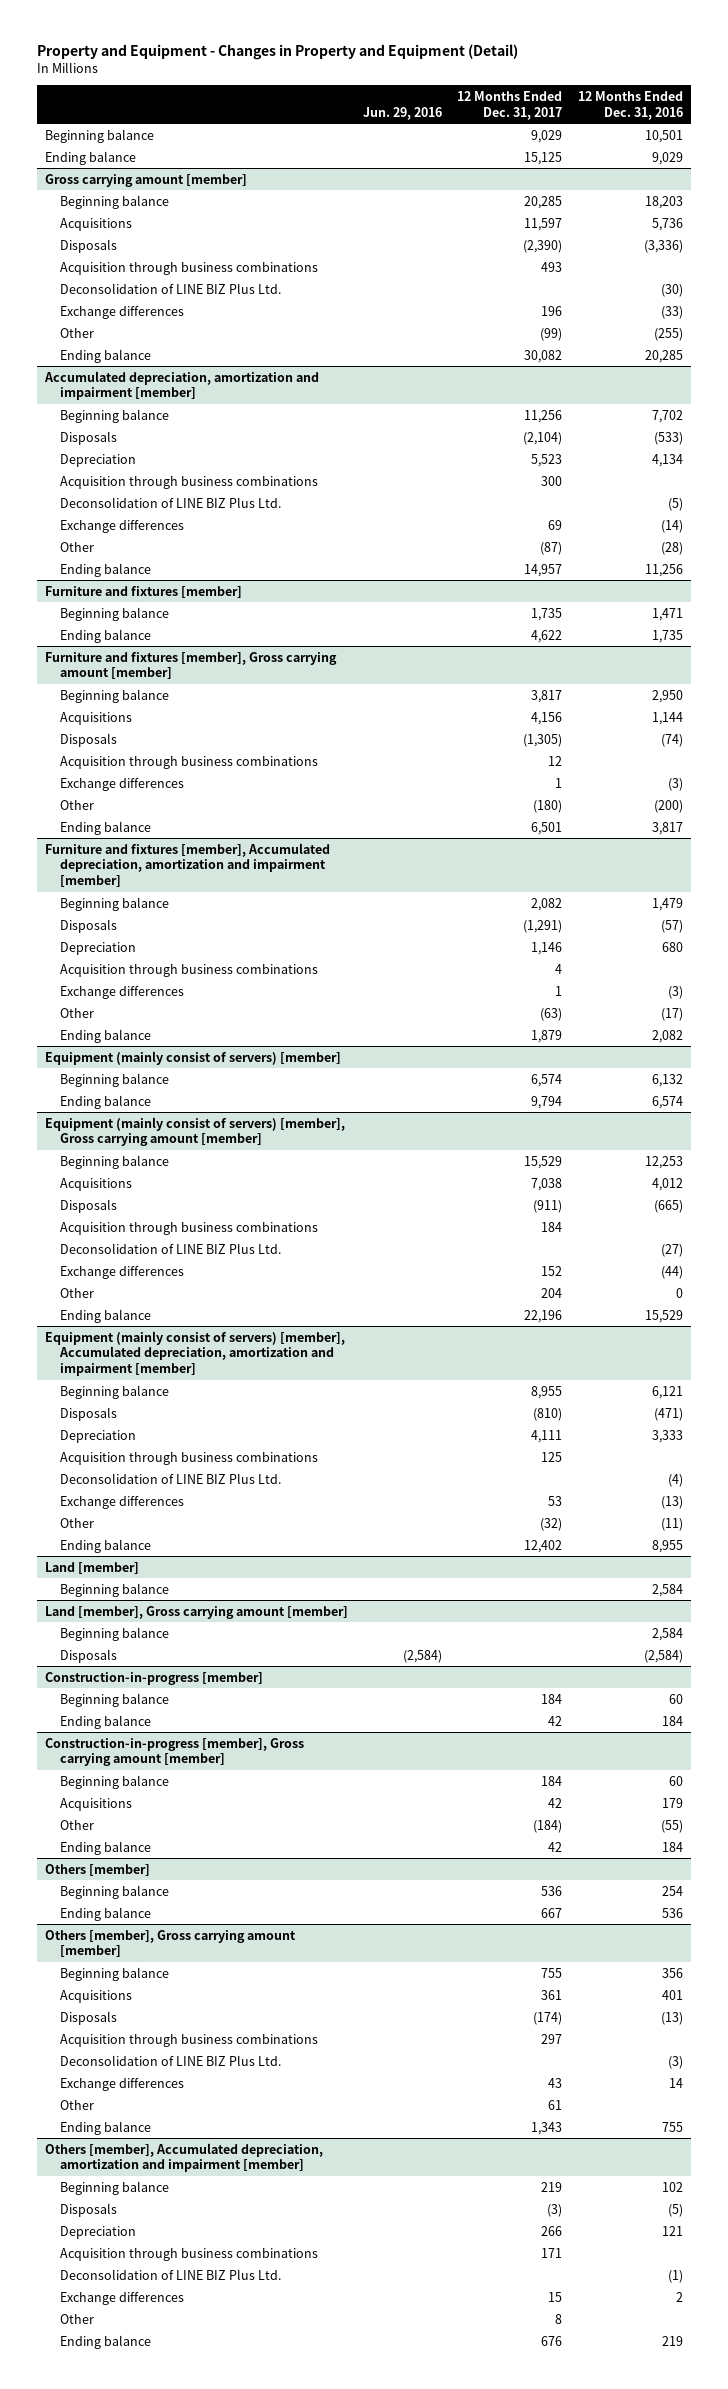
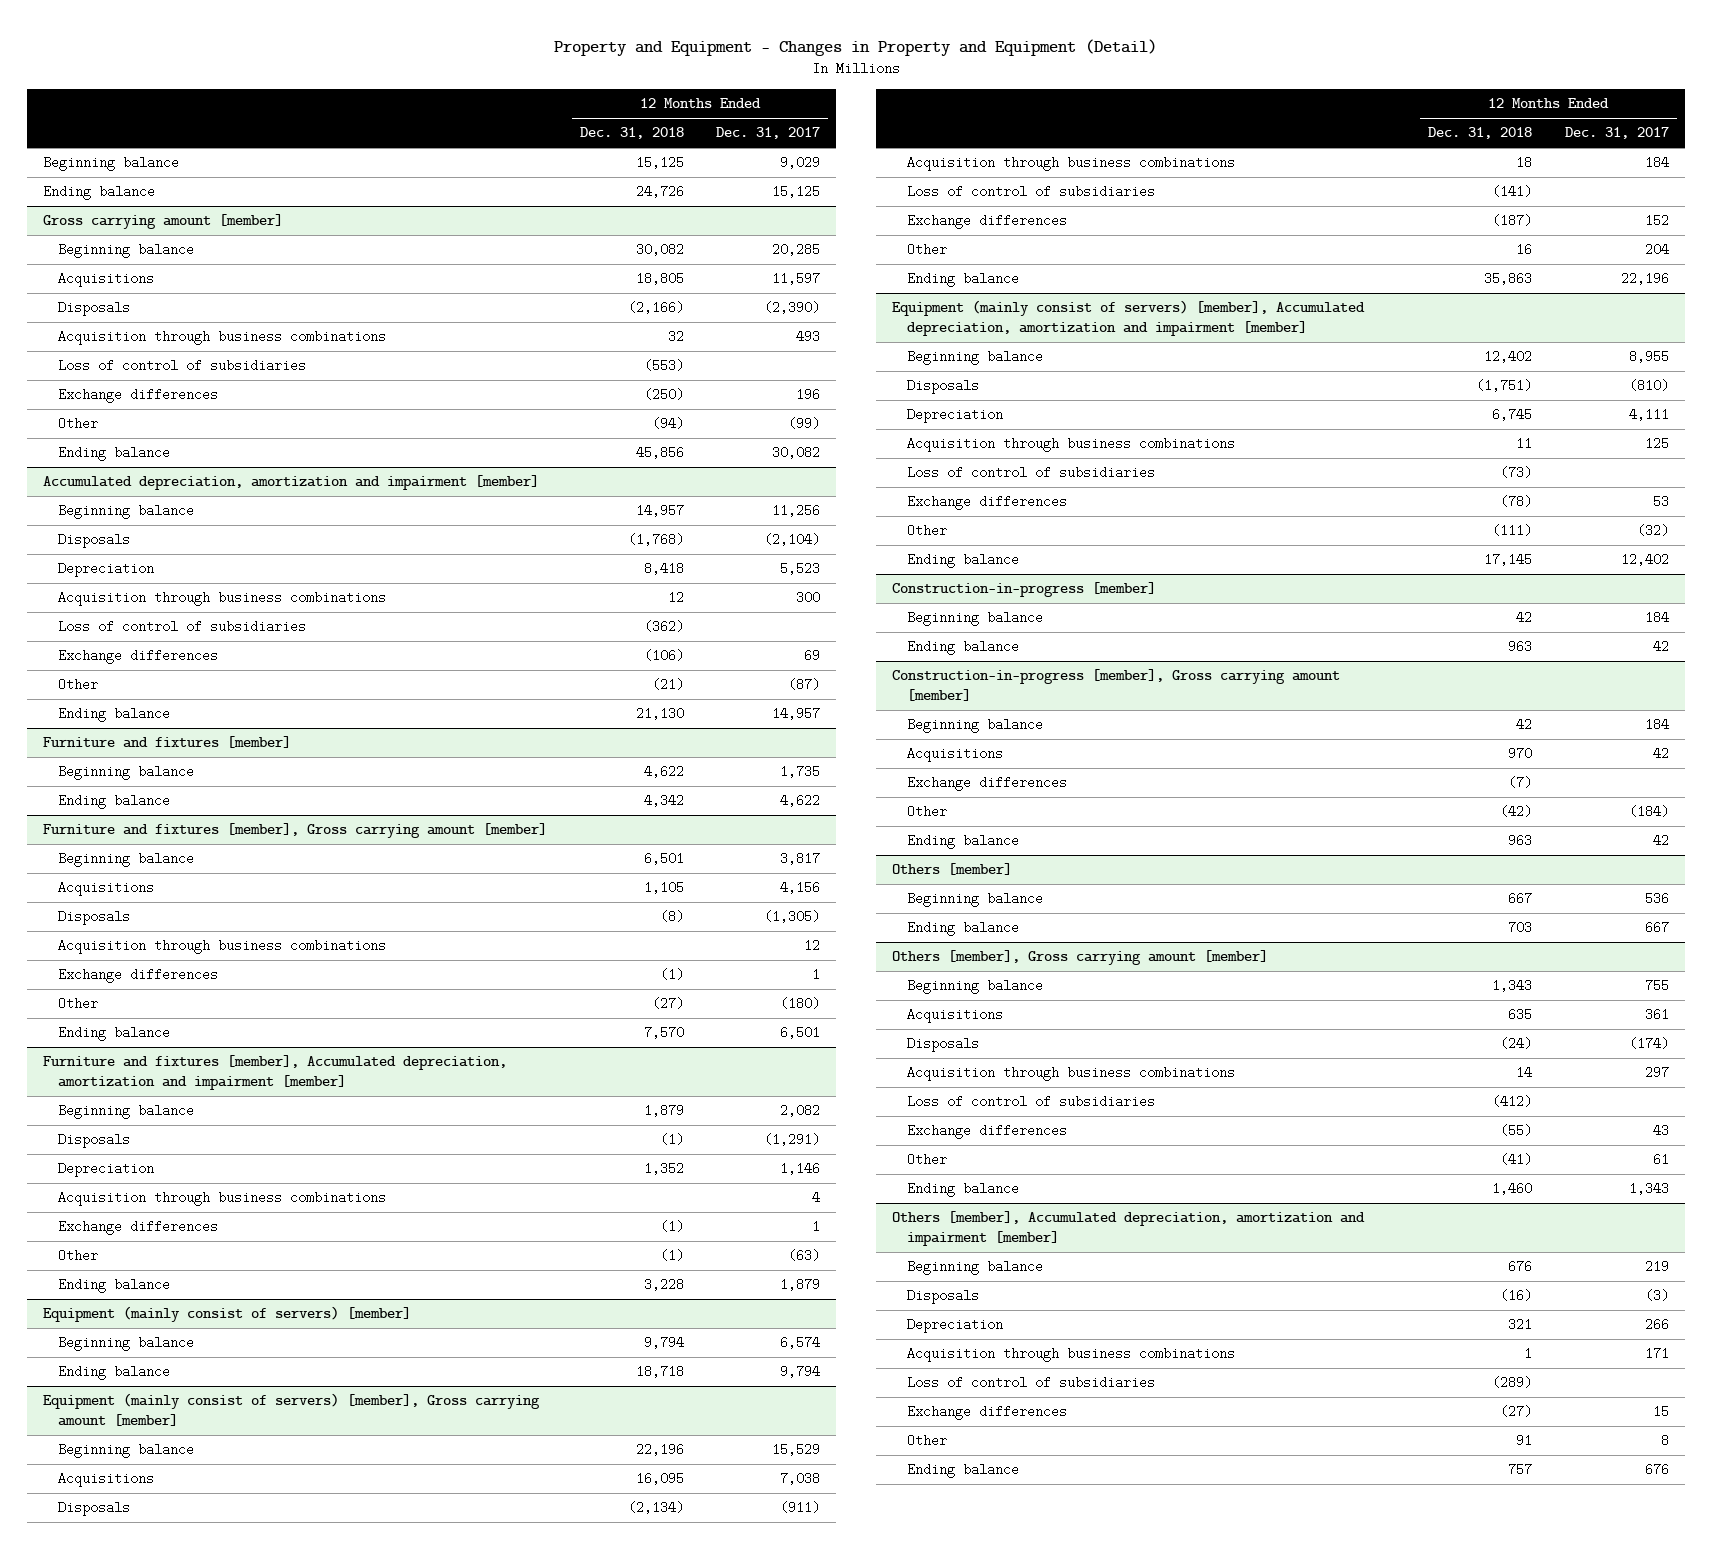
[363,106,443,120] Jun. 29, 2016 -> none
[577,90,683,120] 12 Months Ended Dec. 31, 2016 -> none
none -> [579,127,684,140] Dec. 31, 2018
[59,282,281,294] Deconsolidation of LINE BIZ Plus Ltd. -> [58,359,307,373] Loss of control of subsidiaries
[59,496,281,508] Deconsolidation of LINE BIZ Plus Ltd. -> [58,620,307,634] Loss of control of subsidiaries
[59,1242,281,1254] Deconsolidation of LINE BIZ Plus Ltd. -> [906,185,1155,199] Loss of control of subsidiaries
[59,1472,281,1484] Deconsolidation of LINE BIZ Plus Ltd. -> [906,466,1155,480] Loss of control of subsidiaries
[44,1561,139,1574] Land [member] -> none
[59,1582,169,1597] Beginning balance -> none
[44,1605,348,1619] Land [member], Gross carrying amount [member] -> none
[59,1626,169,1641] Beginning balance -> none
[59,1648,117,1663] Disposals -> none
none -> [906,776,1067,792] Exchange differences
[59,2054,281,2066] Deconsolidation of LINE BIZ Plus Ltd. -> [906,1095,1155,1109] Loss of control of subsidiaries
[59,2268,281,2280] Deconsolidation of LINE BIZ Plus Ltd. -> [906,1376,1155,1390] Loss of control of subsidiaries

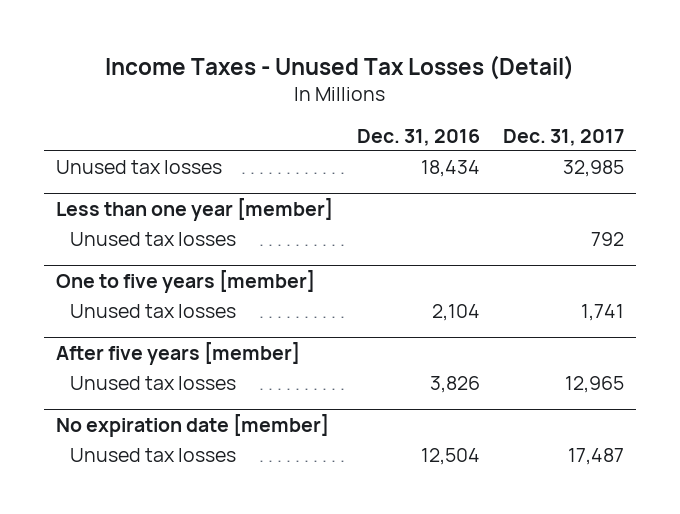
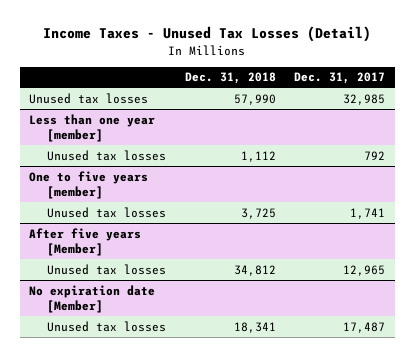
[356,128,480,146] Dec. 31, 2016 -> none
none -> [184,72,276,85] Dec. 31, 2018
[56,341,301,365] After five years [member] -> [29,227,142,256] After five years [Member]
[56,413,330,437] No expiration date [member] -> [29,284,156,313] No expiration date [Member]

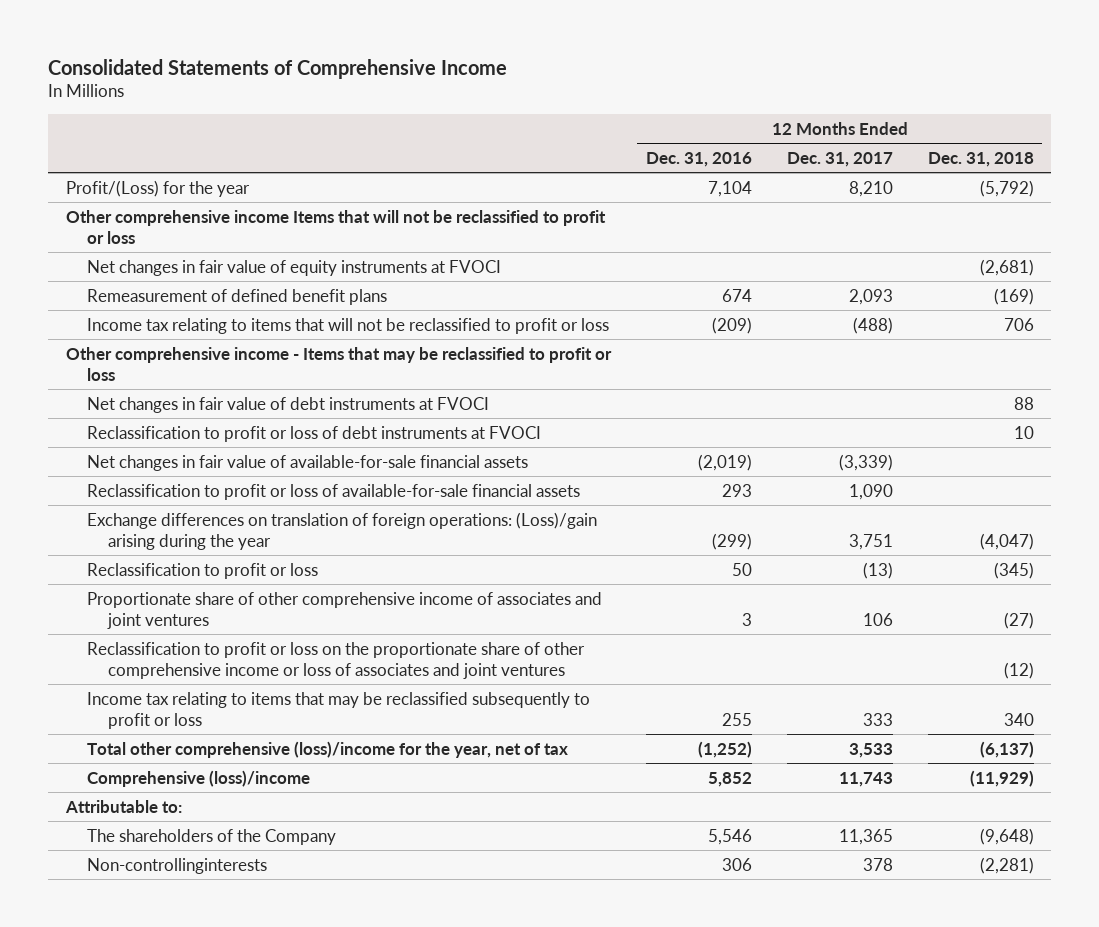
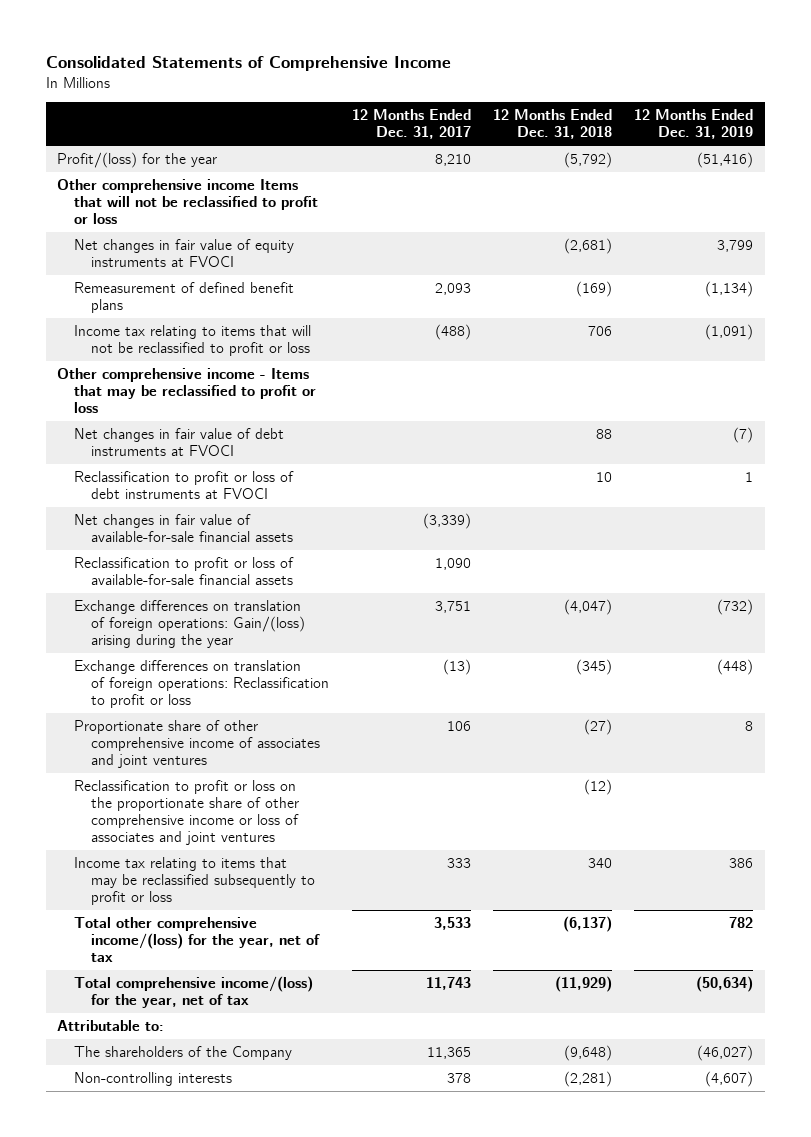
[645,151,752,167] Dec. 31, 2016 -> none
none -> [634,109,754,139] 12 Months Ended Dec. 31, 2019
[65,179,250,197] Profit/(Loss) for the year -> [57,151,218,168] Profit/(loss) for the year
[86,511,597,550] Exchange differences on translation of foreign operations: (Loss)/gain arising during the year -> [74,599,306,648] Exchange differences on translation of foreign operations: Gain/(loss) arising during the year
[86,562,318,579] Reclassification to profit or loss -> [74,659,330,708] Exchange differences on translation of foreign operations: Reclassification to profit or loss
[86,740,568,758] Total other comprehensive (loss)/income for the year, net of tax -> [74,916,321,962] Total other comprehensive income/(loss) for the year, net of tax
[86,769,310,787] Comprehensive (loss)/income -> [74,975,314,1008] Total comprehensive income/(loss) for the year, net of tax
[86,857,267,874] Non-controllinginterests -> [74,1071,233,1086] Non-controlling interests

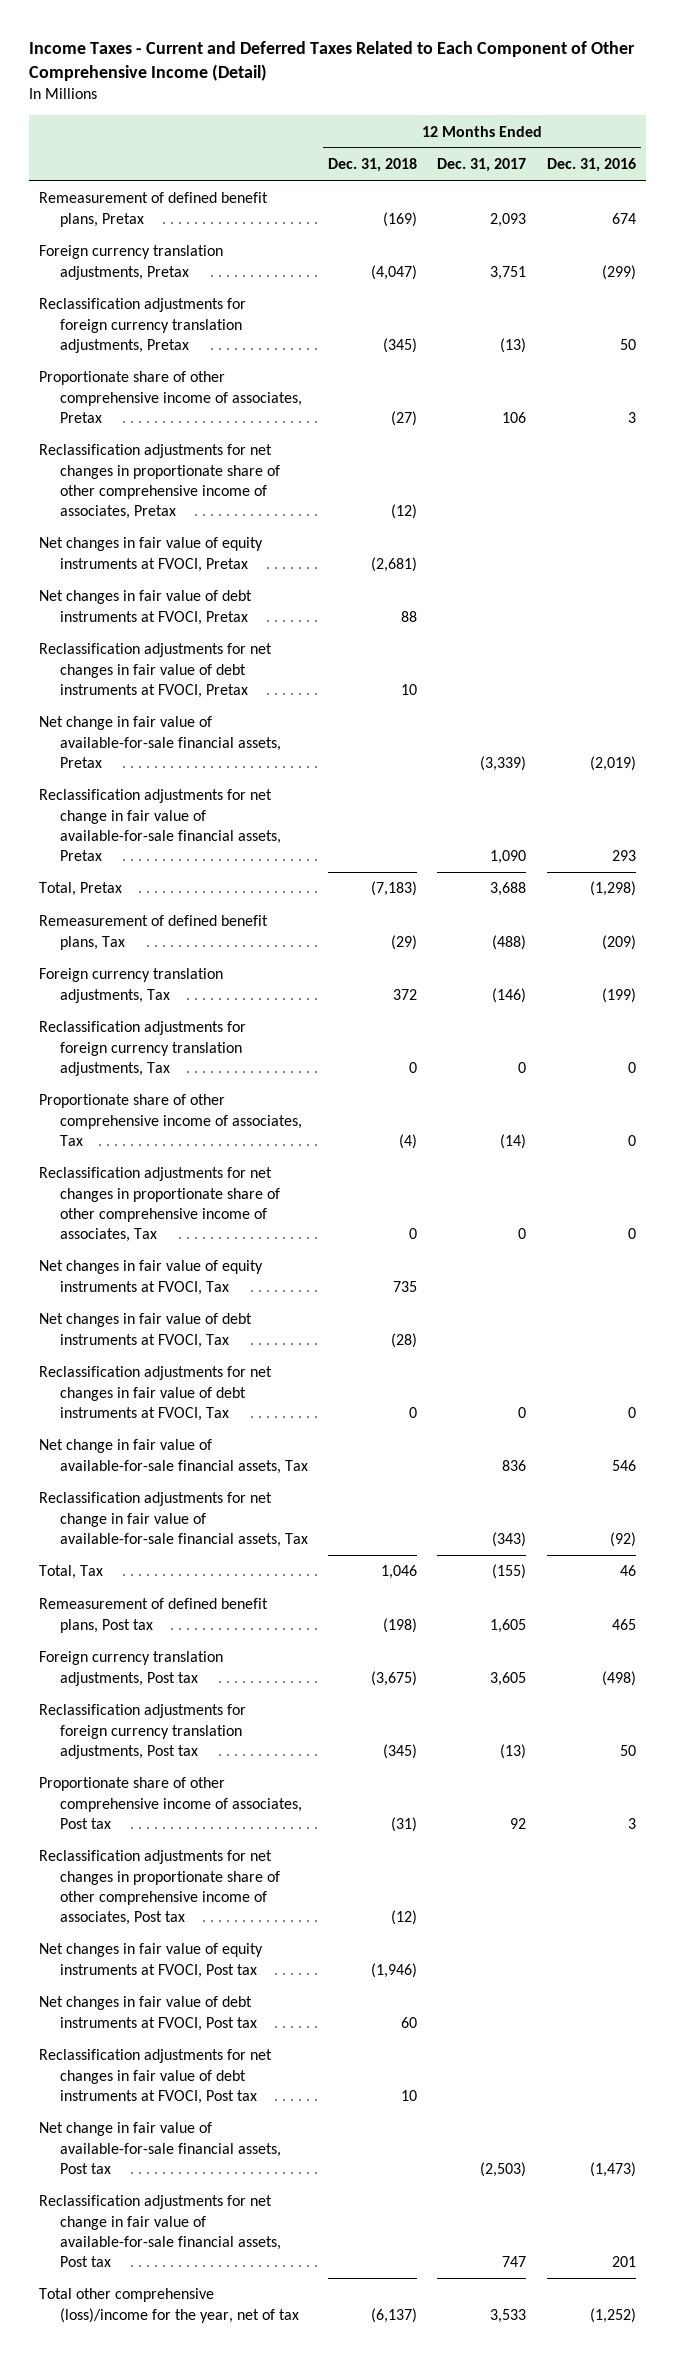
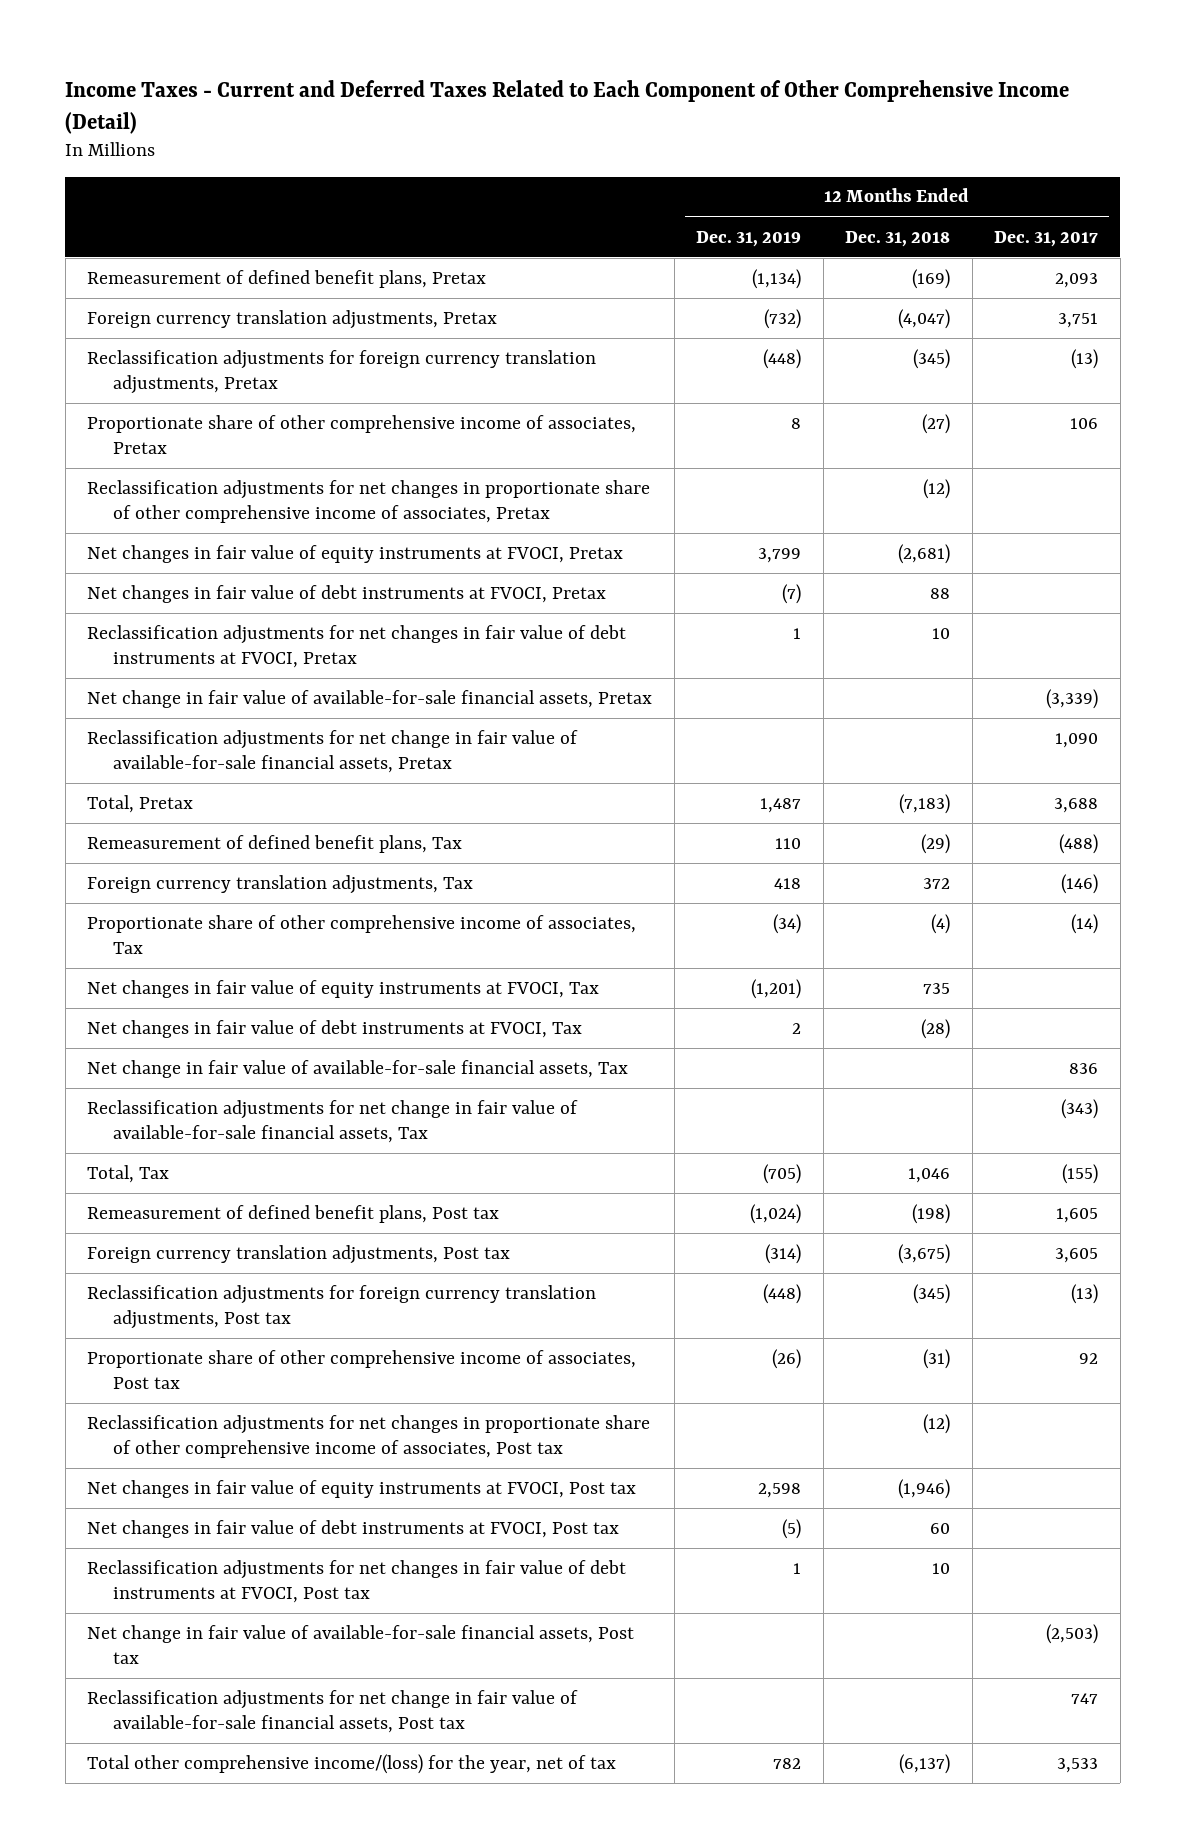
[546,158,636,173] Dec. 31, 2016 -> none
none -> [696,230,802,247] Dec. 31, 2019
[39,1021,247,1076] Reclassification adjustments for foreign currency translation adjustments, Tax -> none
[39,1167,280,1243] Reclassification adjustments for net changes in proportionate share of other comprehensive income of associates, Tax -> none
[39,1366,273,1421] Reclassification adjustments for net changes in fair value of debt instruments at FVOCI, Tax -> none
[39,2288,299,2323] Total other comprehensive (loss)/income for the year, net of tax -> [87,1753,617,1774] Total other comprehensive income/(loss) for the year, net of tax

